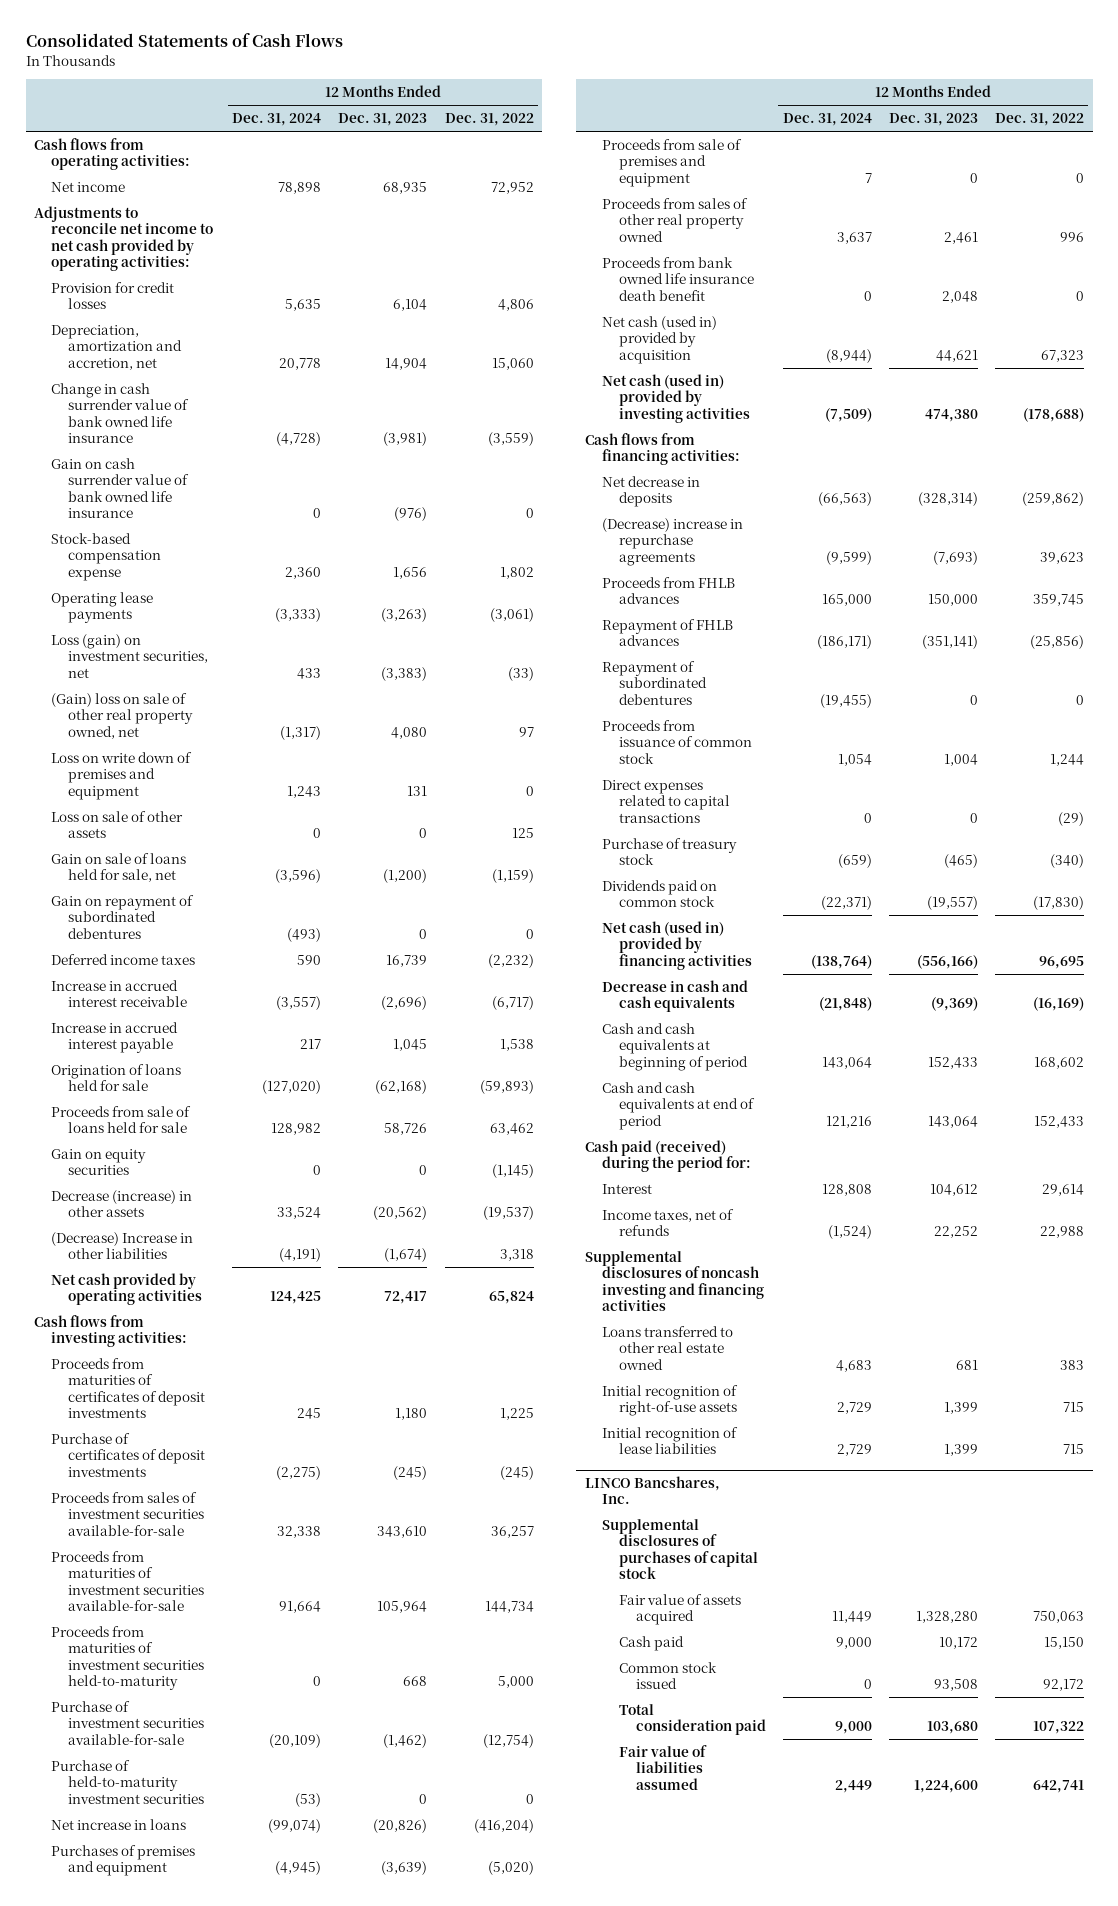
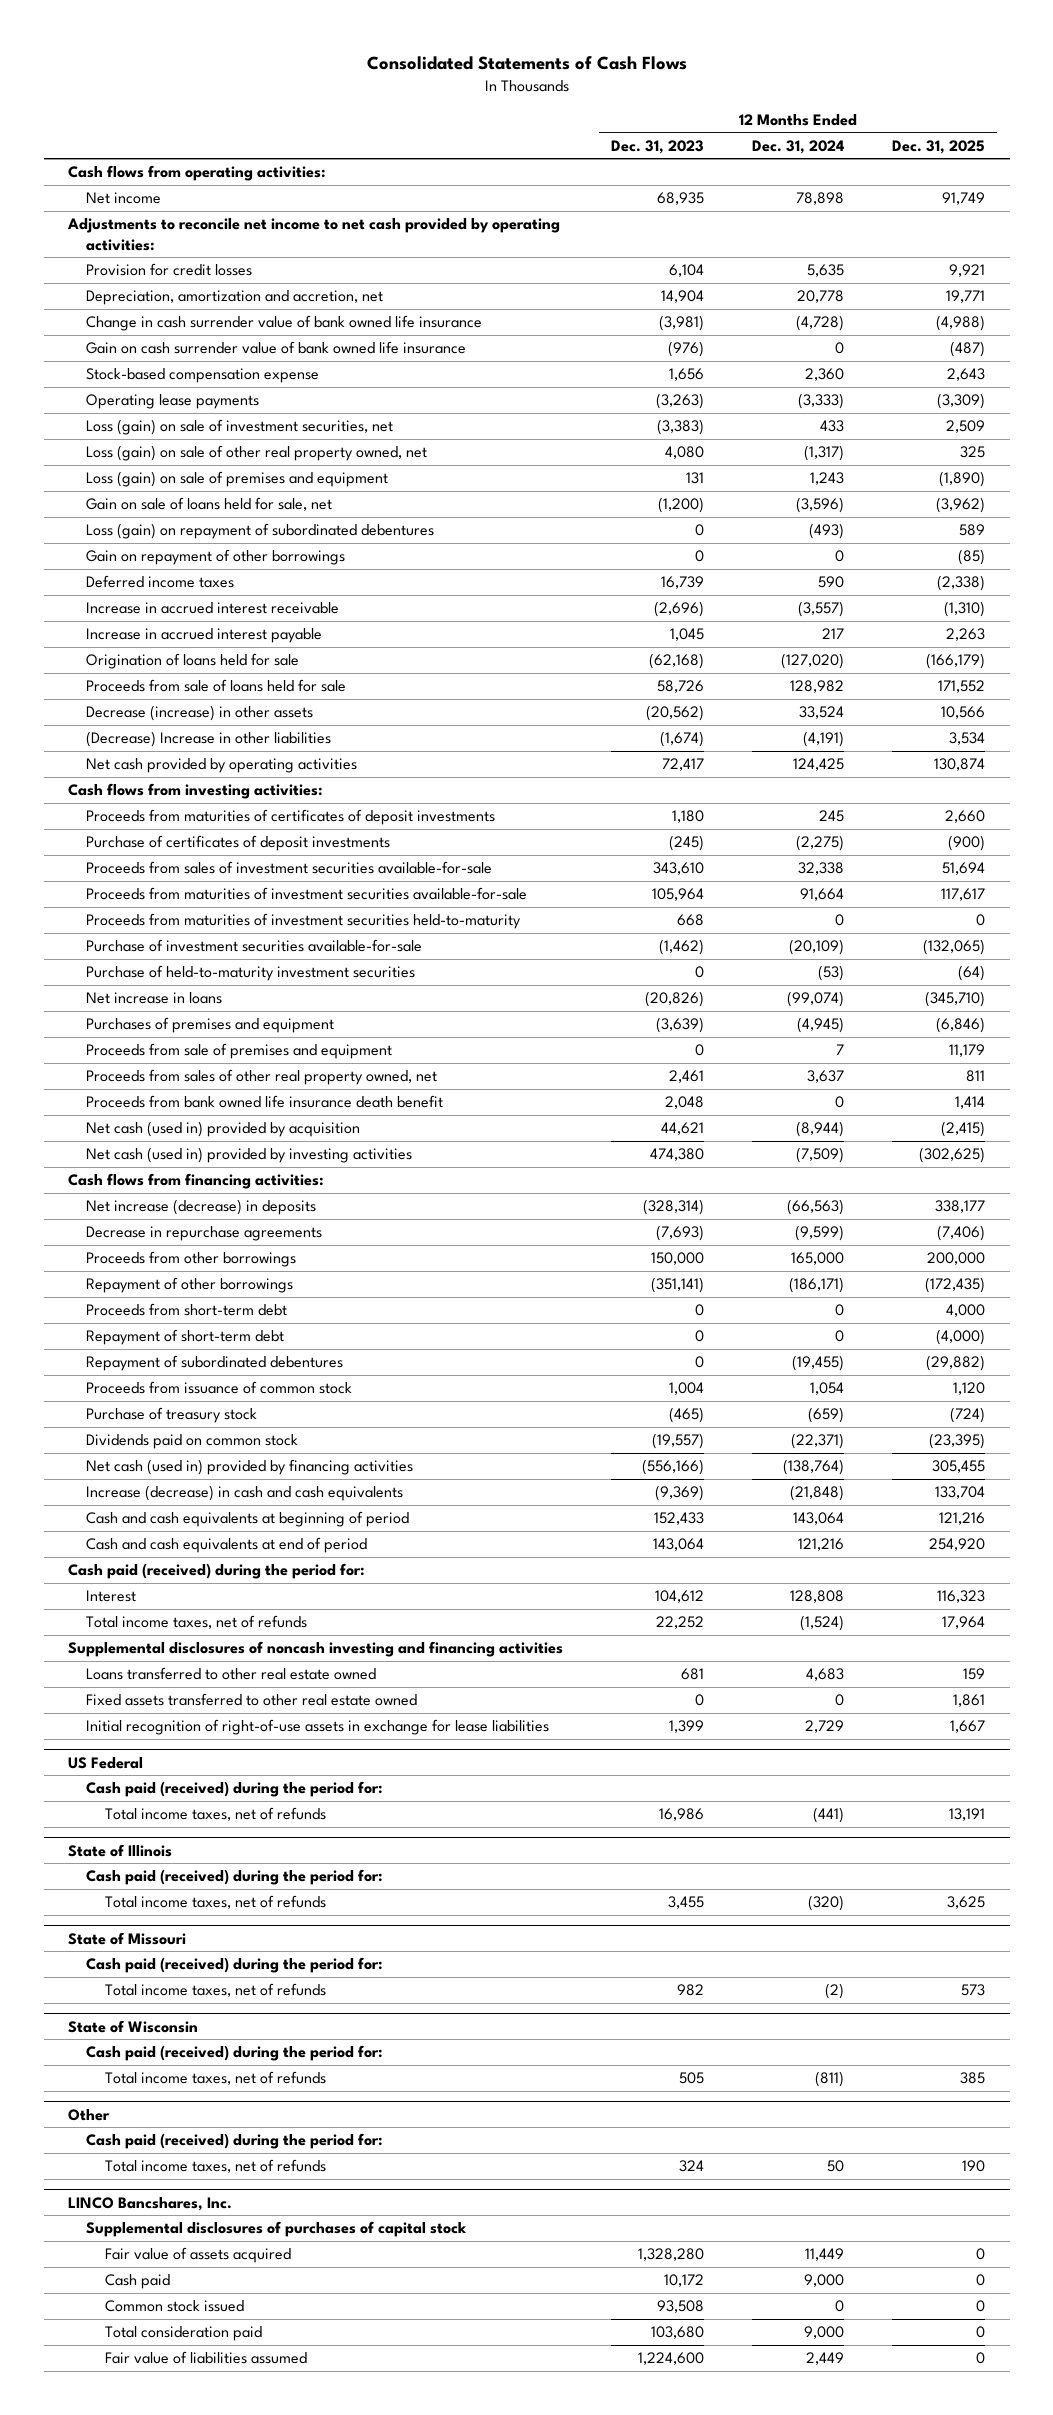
[444,113,534,127] Dec. 31, 2022 -> none
none -> [892,139,986,154] Dec. 31, 2025
[51,811,184,839] Loss on sale of other assets -> none
[51,634,209,678] Loss (gain) on investment securities, net -> [86,419,394,436] Loss (gain) on sale of investment securities, net
[51,693,194,739] (Gain) loss on sale of other real property owned, net -> [86,445,428,462] Loss (gain) on sale of other real property owned, net
[51,752,193,800] Loss on write down of premises and equipment -> [86,471,389,488] Loss (gain) on sale of premises and equipment
[51,895,195,939] Gain on repayment of subordinated debentures -> [86,523,435,540] Loss (gain) on repayment of subordinated debentures
none -> [86,549,346,566] Gain on repayment of other borrowings
[51,1149,147,1176] Gain on equity securities -> none
[601,198,748,242] Proceeds from sales of other real property owned -> [86,1069,438,1086] Proceeds from sales of other real property owned, net
[601,476,700,508] Net decrease in deposits -> [86,1199,317,1216] Net increase (decrease) in deposits
[601,518,743,566] (Decrease) increase in repurchase agreements -> [86,1226,323,1242] Decrease in repurchase agreements
[601,577,735,605] Proceeds from FHLB advances -> [86,1251,297,1268] Proceeds from other borrowings
[601,619,733,647] Repayment of FHLB advances -> [86,1277,294,1294] Repayment of other borrowings
none -> [86,1303,288,1317] Proceeds from short-term debt
none -> [86,1329,285,1346] Repayment of short-term debt
[601,780,730,823] Direct expenses related to capital transactions -> none
[601,980,748,1013] Decrease in cash and cash equivalents -> [86,1485,404,1502] Increase (decrease) in cash and cash equivalents
[601,1209,734,1237] Income taxes, net of refunds -> [86,1615,308,1630] Total income taxes, net of refunds
[601,1427,738,1455] Initial recognition of lease liabilities -> none
none -> [86,1693,418,1707] Fixed assets transferred to other real estate owned
[601,1385,738,1417] Initial recognition of right-of-use assets -> [86,1719,550,1736] Initial recognition of right-of-use assets in exchange for lease liabilities
none -> [67,1756,143,1769] US Federal
none -> [86,1781,384,1798] Cash paid (received) during the period for:
none -> [104,1807,326,1822] Total income taxes, net of refunds
none -> [67,1843,172,1857] State of Illinois
none -> [86,1869,384,1886] Cash paid (received) during the period for:
none -> [104,1895,326,1910] Total income taxes, net of refunds
none -> [67,1931,186,1945] State of Missouri
none -> [86,1957,384,1974] Cash paid (received) during the period for:
none -> [104,1983,326,1998] Total income taxes, net of refunds
none -> [67,2019,198,2033] State of Wisconsin
none -> [86,2045,384,2062] Cash paid (received) during the period for:
none -> [104,2071,326,2086] Total income taxes, net of refunds
none -> [67,2108,110,2121] Other
none -> [86,2133,384,2150] Cash paid (received) during the period for:
none -> [104,2159,326,2174] Total income taxes, net of refunds

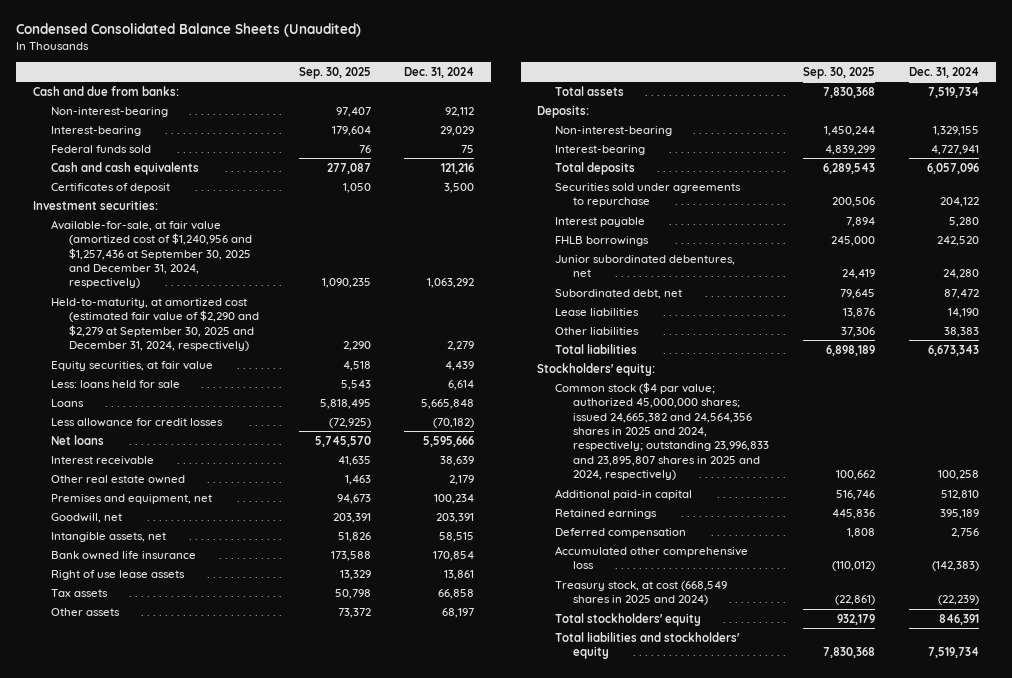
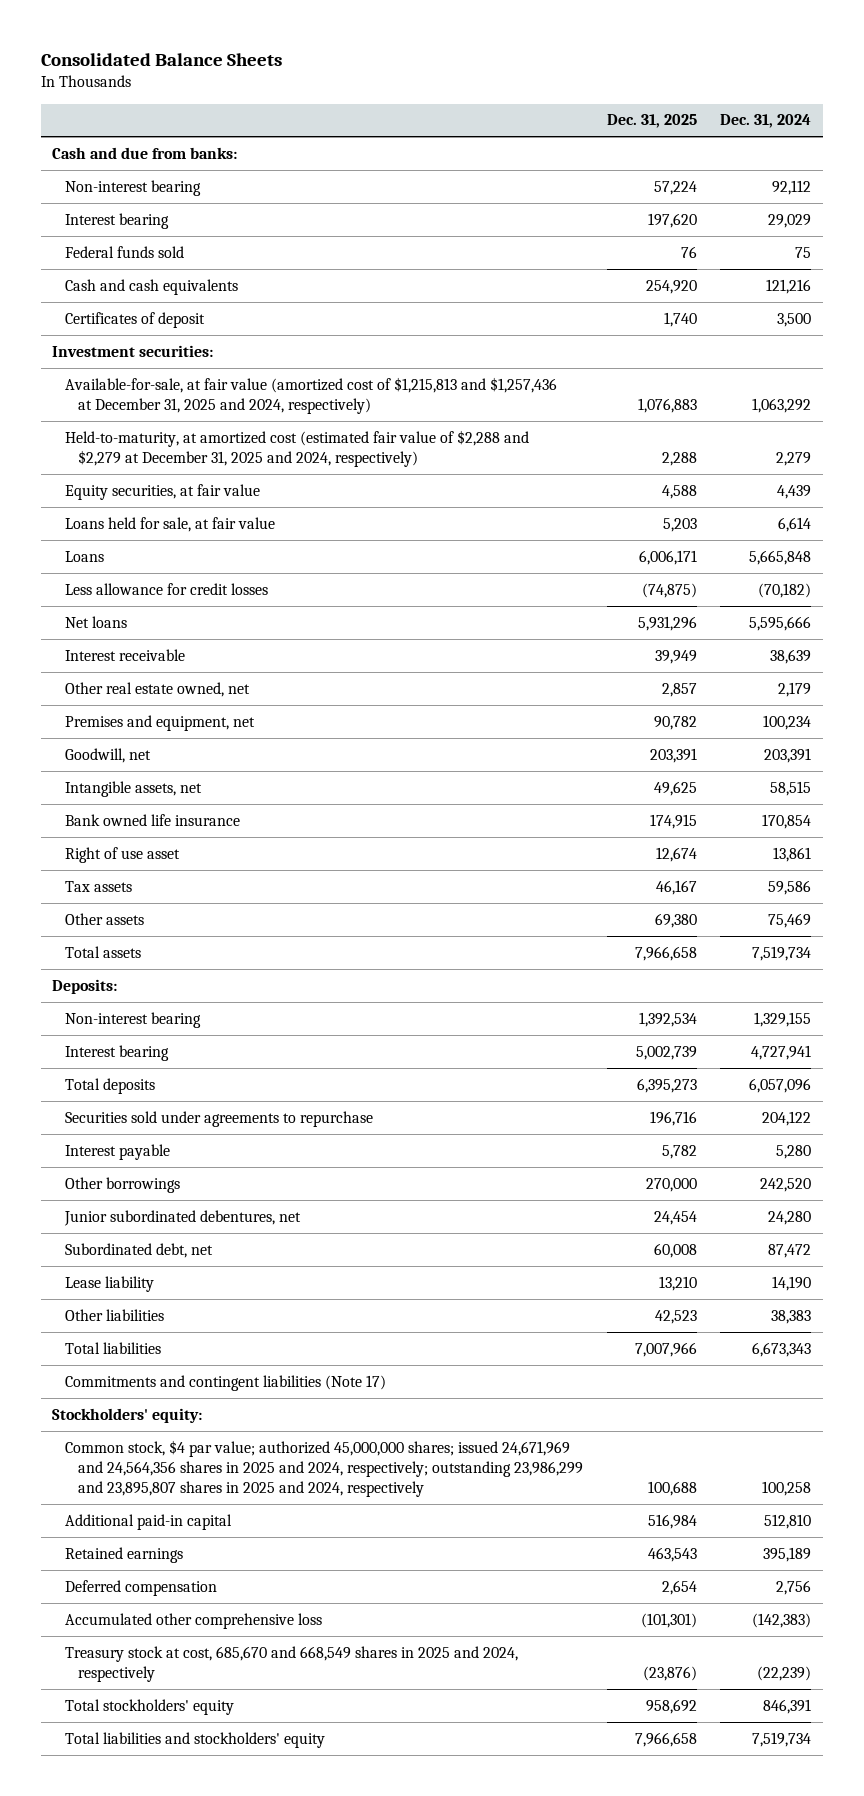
[16,23,362,38] Condensed Consolidated Balance Sheets (Unaudited) -> [40,52,282,66] Consolidated Balance Sheets
[298,66,371,79] Sep. 30, 2025 -> none
none -> [606,114,697,129] Dec. 31, 2025
[51,106,169,117] Non-interest-bearing -> [65,179,202,196] Non-interest bearing
[51,125,142,136] Interest-bearing -> [65,212,170,229] Interest bearing
[51,219,253,289] Available-for-sale, at fair value (amortized cost of $1,240,956 and $1,257,436 at September 30, 2025 and December 31, 2024, respectively) -> [65,376,558,414] Available-for-sale, at fair value (amortized cost of $1,215,813 and $1,257,436 at December 31, 2025 and 2024, respectively)
[51,297,260,351] Held-to-maturity, at amortized cost (estimated fair value of $2,290 and $2,279 at September 30, 2025 and December 31, 2024, respectively) -> [65,429,530,467] Held-to-maturity, at amortized cost (estimated fair value of $2,288 and $2,279 at December 31, 2025 and 2024, respectively)
[51,379,181,388] Less: loans held for sale -> [65,516,276,532] Loans held for sale, at fair value
[51,474,186,484] Other real estate owned -> [65,681,251,697] Other real estate owned, net
[51,569,186,580] Right of use lease assets -> [65,846,181,863] Right of use asset
[438,588,475,599] 66,858 -> [768,879,812,895] 59,586
[442,607,475,618] 68,197 -> [768,912,812,928] 75,469
[555,125,673,136] Non-interest-bearing -> [65,1011,202,1028] Non-interest bearing
[555,144,646,155] Interest-bearing -> [65,1044,170,1061] Interest bearing
[555,235,650,246] FHLB borrowings -> [65,1176,181,1193] Other borrowings
[555,307,640,316] Lease liabilities -> [65,1275,155,1292] Lease liability
none -> [65,1374,387,1391] Commitments and contingent liabilities (Note 17)
[555,381,770,481] Common stock ($4 par value; authorized 45,000,000 shares; issued 24,665,382 and 24,564,356 shares in 2025 and 2024, respectively; outstanding 23,996,833 and 23,895,807 shares in 2025 and 2024, respectively) -> [65,1439,583,1497] Common stock, $4 par value; authorized 45,000,000 shares; issued 24,671,969 and 24,564,356 shares in 2025 and 2024, respectively; outstanding 23,986,299 and 23,895,807 shares in 2025 and 2024, respectively
[555,580,728,606] Treasury stock, at cost (668,549 shares in 2025 and 2024) -> [65,1645,519,1682] Treasury stock at cost, 685,670 and 668,549 shares in 2025 and 2024, respectively

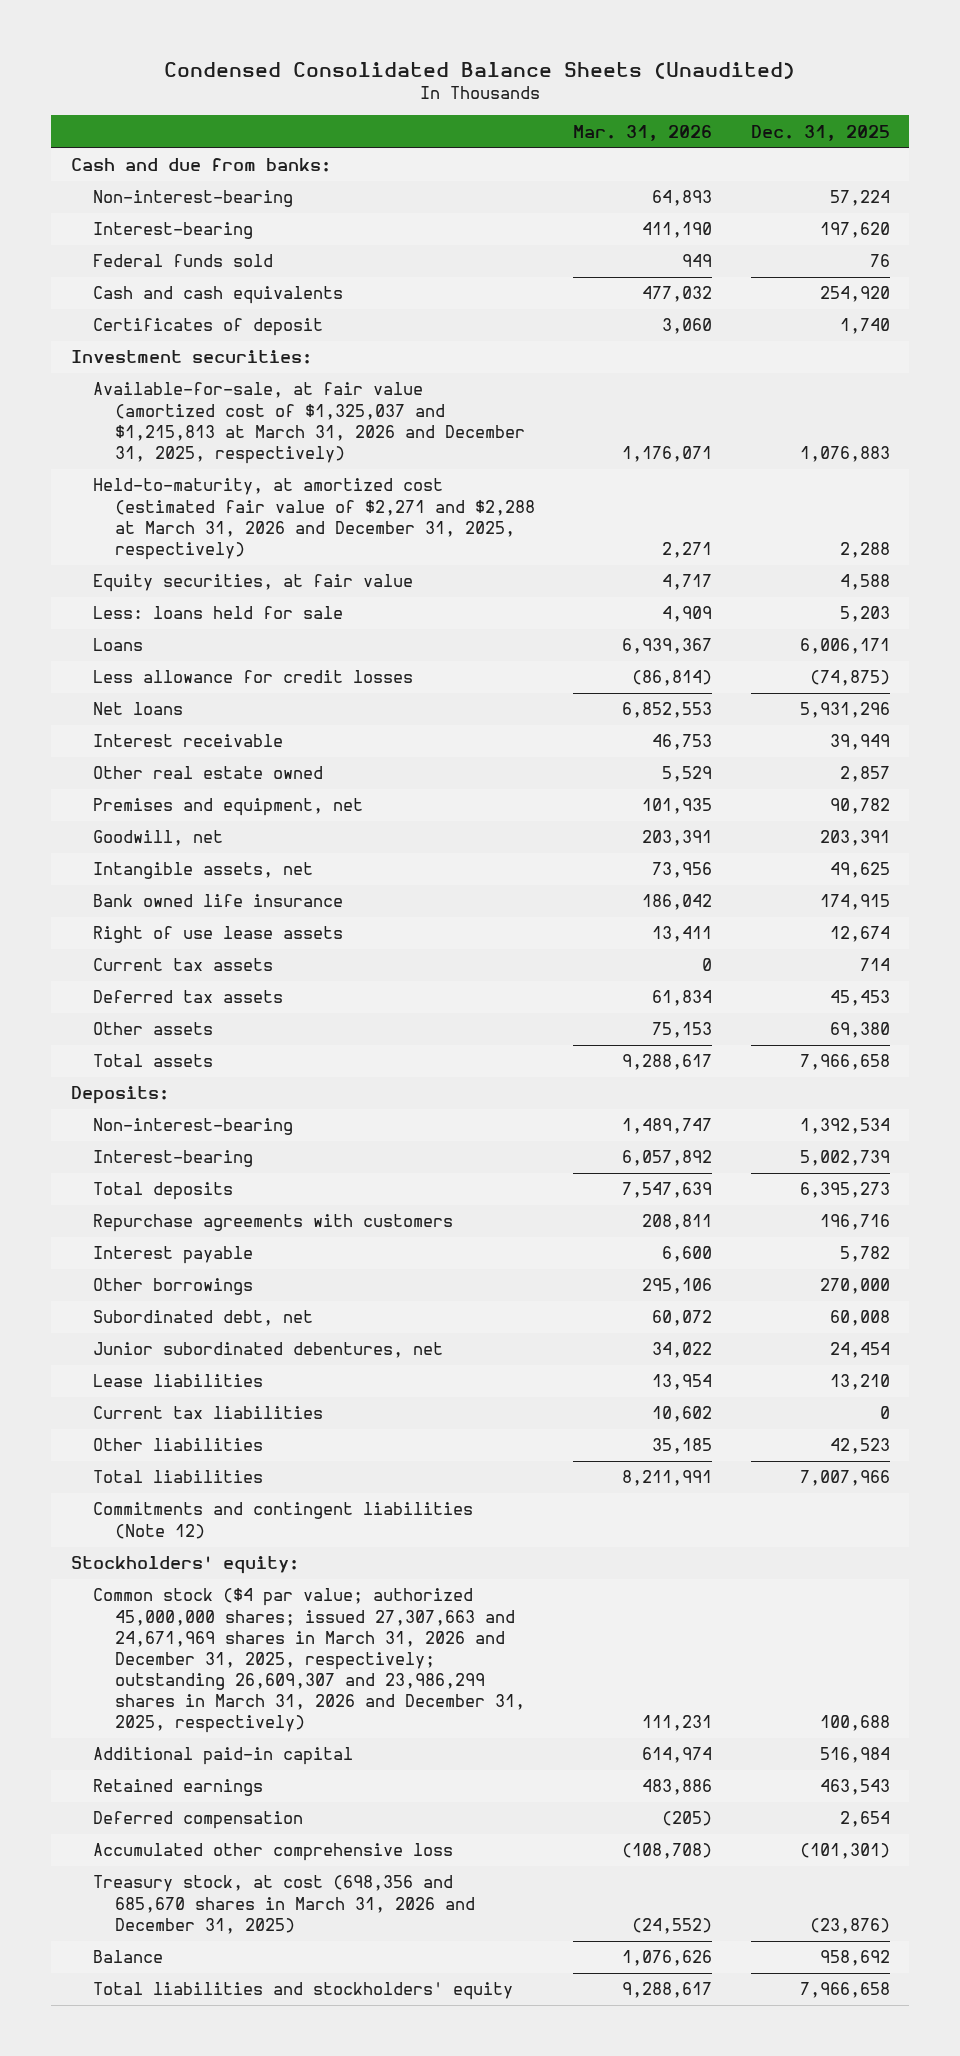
[40,52,282,66] Consolidated Balance Sheets -> [164,61,796,79] Condensed Consolidated Balance Sheets (Unaudited)
[720,114,812,129] Dec. 31, 2024 -> none
none -> [573,124,713,141] Mar. 31, 2026
[65,179,202,196] Non-interest bearing -> [92,190,293,208] Non-interest-bearing
[65,212,170,229] Interest bearing -> [92,222,253,240] Interest-bearing
[65,376,558,414] Available-for-sale, at fair value (amortized cost of $1,215,813 and $1,257,436 at December 31, 2025 and 2024, respectively) -> [92,382,525,464] Available-for-sale, at fair value (amortized cost of $1,325,037 and $1,215,813 at March 31, 2026 and December 31, 2025, respectively)
[65,429,530,467] Held-to-maturity, at amortized cost (estimated fair value of $2,288 and $2,279 at December 31, 2025 and 2024, respectively) -> [92,478,535,560] Held-to-maturity, at amortized cost (estimated fair value of $2,271 and $2,288 at March 31, 2026 and December 31, 2025, respectively)
[65,516,276,532] Loans held for sale, at fair value -> [92,606,343,620] Less: loans held for sale
[65,681,251,697] Other real estate owned, net -> [92,766,323,780] Other real estate owned
[65,846,181,863] Right of use asset -> [92,926,343,944] Right of use lease assets
none -> [92,958,273,972] Current tax assets
[65,880,133,892] Tax assets -> [92,990,283,1004] Deferred tax assets
[655,879,697,895] 46,167 -> [829,990,890,1007] 45,453
[65,1011,202,1028] Non-interest bearing -> [92,1118,293,1136] Non-interest-bearing
[65,1044,170,1061] Interest bearing -> [92,1150,253,1168] Interest-bearing
[65,1110,374,1127] Securities sold under agreements to repurchase -> [92,1214,453,1233] Repurchase agreements with customers
[64,1209,302,1226] Junior subordinated debentures, net -> [92,1342,443,1359] Junior subordinated debentures, net
[65,1275,155,1292] Lease liability -> [92,1374,263,1388] Lease liabilities
none -> [92,1406,323,1420] Current tax liabilities
[65,1374,387,1391] Commitments and contingent liabilities (Note 17) -> [92,1502,473,1539] Commitments and contingent liabilities (Note 12)
[65,1439,583,1497] Common stock, $4 par value; authorized 45,000,000 shares; issued 24,671,969 and 24,564,356 shares in 2025 and 2024, respectively; outstanding 23,986,299 and 23,895,807 shares in 2025 and 2024, respectively -> [92,1588,525,1734] Common stock ($4 par value; authorized 45,000,000 shares; issued 27,307,663 and 24,671,969 shares in March 31, 2026 and December 31, 2025, respectively; outstanding 26,609,307 and 23,986,299 shares in March 31, 2026 and December 31, 2025, respectively)
[65,1645,519,1682] Treasury stock at cost, 685,670 and 668,549 shares in 2025 and 2024, respectively -> [92,1875,475,1934] Treasury stock, at cost (698,356 and 685,670 shares in March 31, 2026 and December 31, 2025)
[65,1698,235,1715] Total stockholders' equity -> [92,1950,163,1964] Balance

